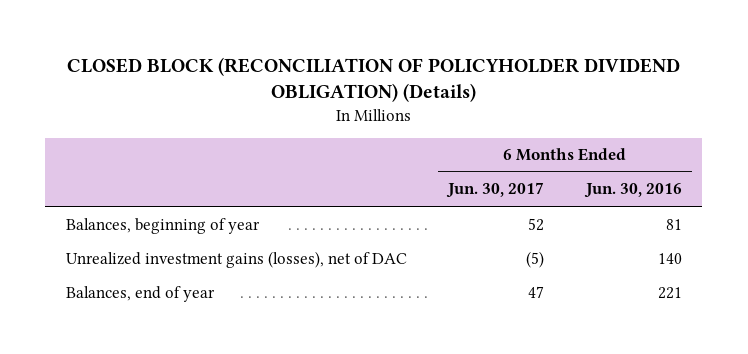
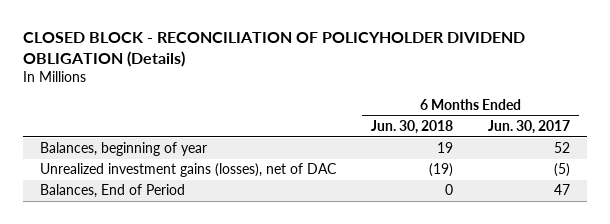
[66,56,680,102] CLOSED BLOCK (RECONCILIATION OF POLICYHOLDER DIVIDEND OBLIGATION) (Details) -> [22,32,525,68] CLOSED BLOCK - RECONCILIATION OF POLICYHOLDER DIVIDEND OBLIGATION (Details)
[583,183,682,199] Jun. 30, 2016 -> none
none -> [371,119,454,134] Jun. 30, 2018
[66,285,216,302] Balances, end of year -> [40,184,186,199] Balances, End of Period

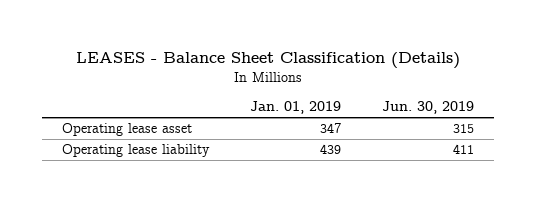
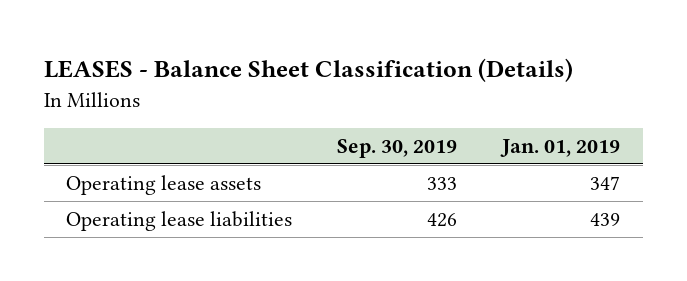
[381,101,474,115] Jun. 30, 2019 -> none
none -> [337,139,458,159] Sep. 30, 2019
[61,123,192,137] Operating lease asset -> [66,174,262,195] Operating lease assets
[61,144,210,158] Operating lease liability -> [66,210,293,231] Operating lease liabilities

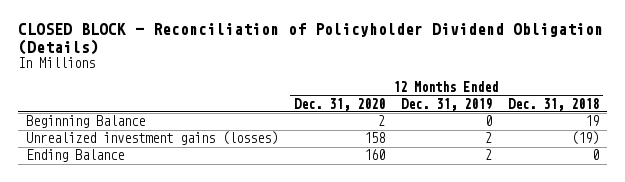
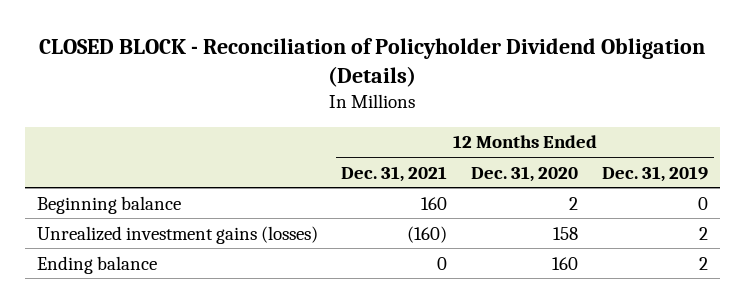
[507,97,599,111] Dec. 31, 2018 -> none
none -> [341,165,448,182] Dec. 31, 2021
[26,115,146,129] Beginning Balance -> [36,195,181,214] Beginning balance
[26,149,125,163] Ending Balance -> [36,255,157,274] Ending balance

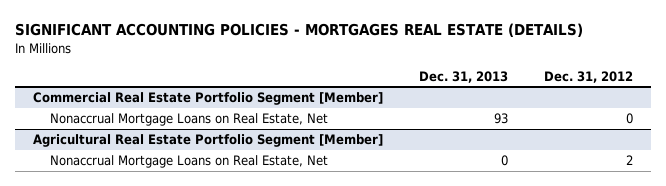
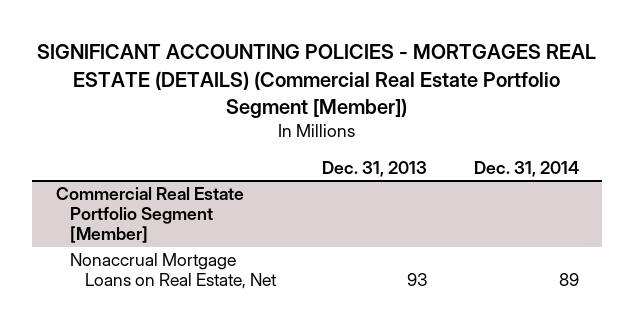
[15,23,584,38] SIGNIFICANT ACCOUNTING POLICIES - MORTGAGES REAL ESTATE (DETAILS) -> [37,44,597,118] SIGNIFICANT ACCOUNTING POLICIES - MORTGAGES REAL ESTATE (DETAILS) (Commercial Real Estate Portfolio Segment [Member])
[543,70,633,83] Dec. 31, 2012 -> none
none -> [473,160,579,177] Dec. 31, 2014
[33,134,384,148] Agricultural Real Estate Portfolio Segment [Member] -> none
[50,155,329,169] Nonaccrual Mortgage Loans on Real Estate, Net -> none

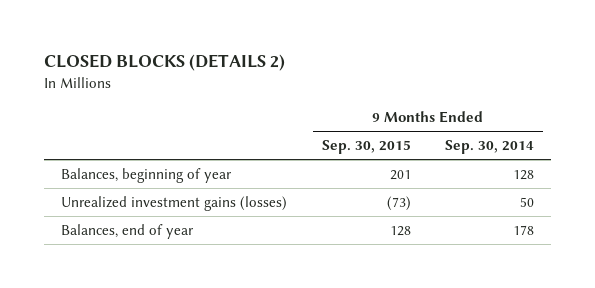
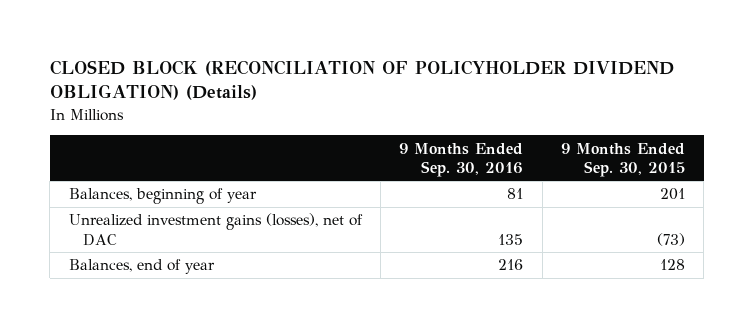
[43,54,285,72] CLOSED BLOCKS (DETAILS 2) -> [49,60,674,101] CLOSED BLOCK (RECONCILIATION OF POLICYHOLDER DIVIDEND OBLIGATION) (Details)
[445,140,535,155] Sep. 30, 2014 -> none
none -> [399,142,524,177] 9 Months Ended Sep. 30, 2016
[61,195,288,211] Unrealized investment gains (losses) -> [68,213,363,246] Unrealized investment gains (losses), net of DAC

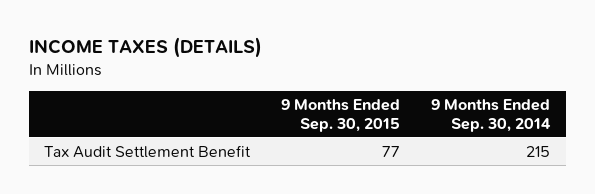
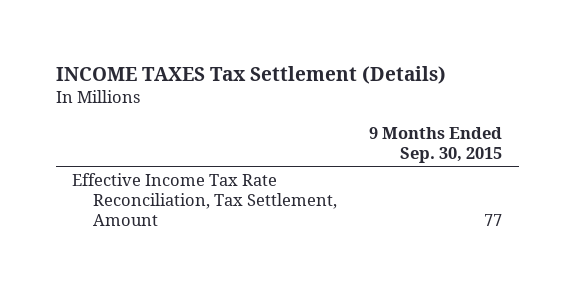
[28,37,262,59] INCOME TAXES (DETAILS) -> [55,66,446,85] INCOME TAXES Tax Settlement (Details)
[431,98,552,132] 9 Months Ended Sep. 30, 2014 -> none
[44,144,252,158] Tax Audit Settlement Benefit -> [71,173,338,227] Effective Income Tax Rate Reconciliation, Tax Settlement, Amount

